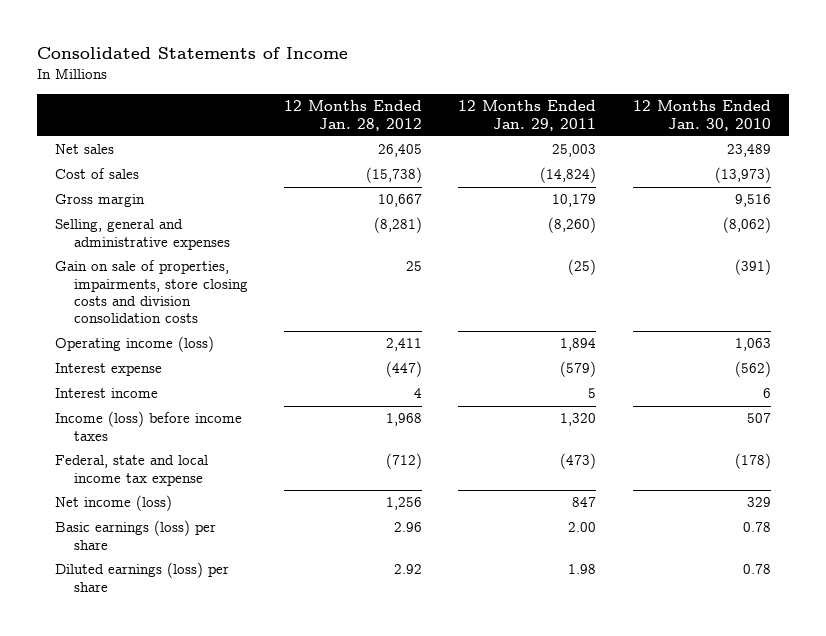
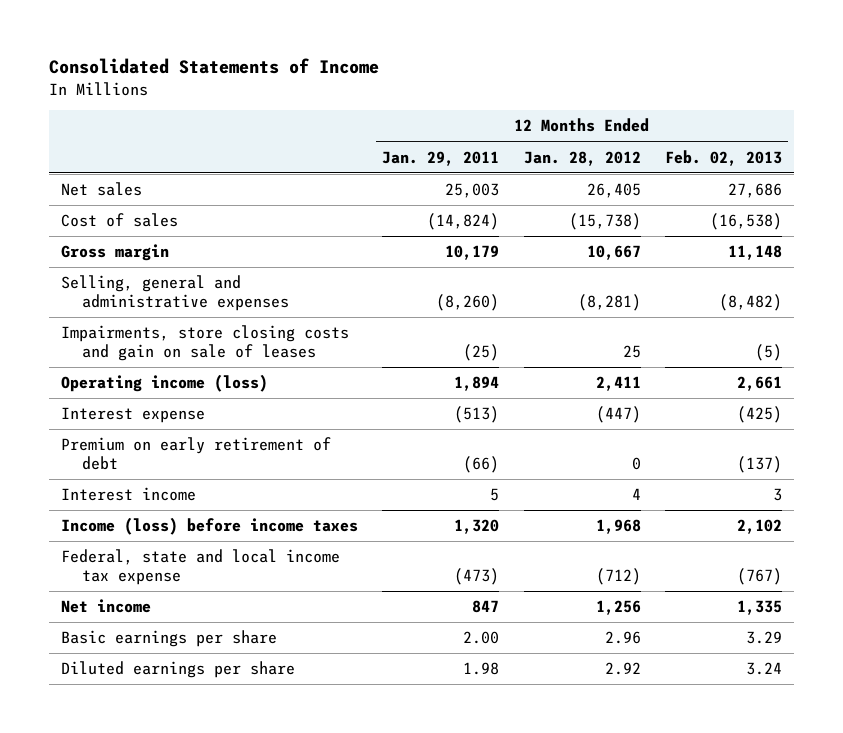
[632,100,771,131] 12 Months Ended Jan. 30, 2010 -> none
none -> [664,149,782,166] Feb. 02, 2013
[54,260,248,324] Gain on sale of properties, impairments, store closing costs and division consolidation costs -> [60,325,349,362] Impairments, store closing costs and gain on sale of leases
[560,361,597,378] (579) -> [454,406,500,424] (513)
none -> [60,437,331,471] Premium on early retirement of debt
[54,495,172,512] Net income (loss) -> [60,599,151,614] Net income
[54,520,216,550] Basic earnings (loss) per share -> [60,630,277,648] Basic earnings per share
[54,562,229,592] Diluted earnings (loss) per share -> [60,661,295,679] Diluted earnings per share

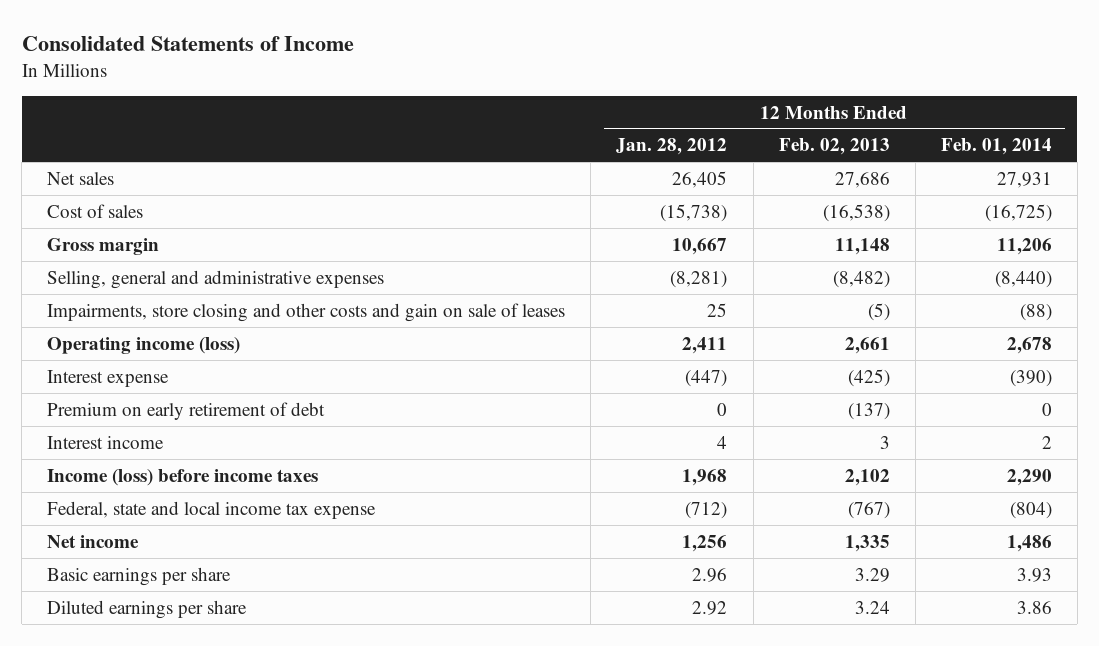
[382,150,500,166] Jan. 29, 2011 -> none
none -> [940,138,1052,156] Feb. 01, 2014
[60,325,349,362] Impairments, store closing costs and gain on sale of leases -> [47,302,566,322] Impairments, store closing and other costs and gain on sale of leases

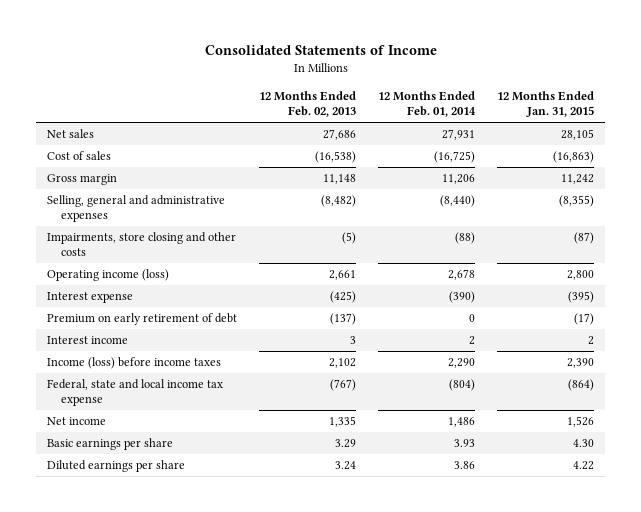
[616,138,728,156] Jan. 28, 2012 -> none
none -> [497,90,595,117] 12 Months Ended Jan. 31, 2015
[47,302,566,322] Impairments, store closing and other costs and gain on sale of leases -> [47,232,237,257] Impairments, store closing and other costs

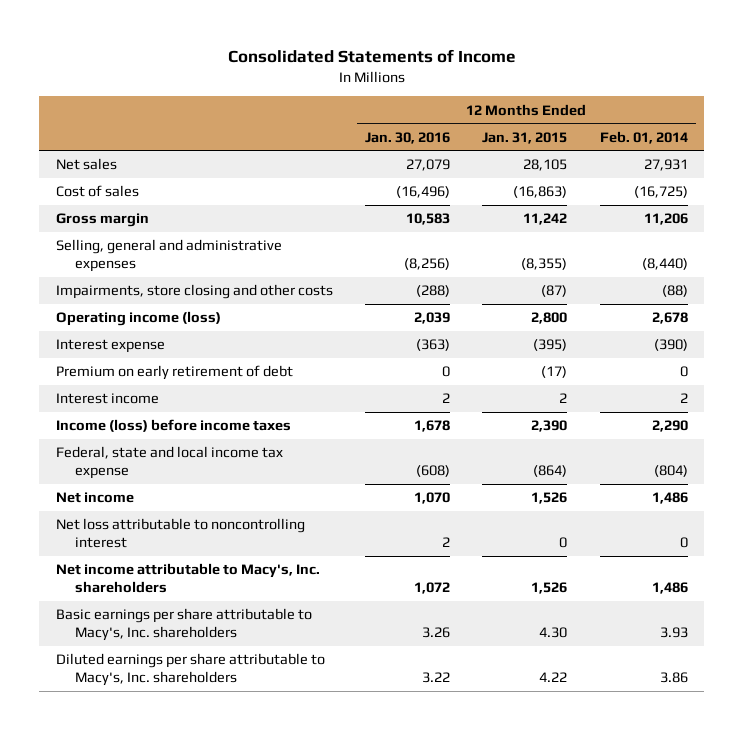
[259,90,357,117] 12 Months Ended Feb. 02, 2013 -> none
none -> [365,131,451,144] Jan. 30, 2016
none -> [55,518,305,548] Net loss attributable to noncontrolling interest
none -> [55,563,320,593] Net income attributable to Macy's, Inc. shareholders
[47,438,174,451] Basic earnings per share -> [55,608,312,641] Basic earnings per share attributable to Macy's, Inc. shareholders
[47,460,186,473] Diluted earnings per share -> [55,653,325,686] Diluted earnings per share attributable to Macy's, Inc. shareholders

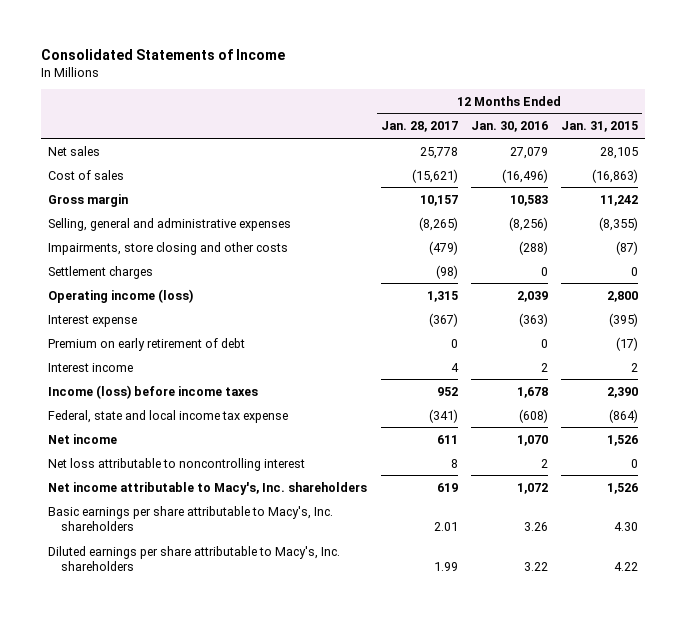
[599,130,688,144] Feb. 01, 2014 -> none
none -> [380,121,458,133] Jan. 28, 2017
none -> [48,265,154,279] Settlement charges

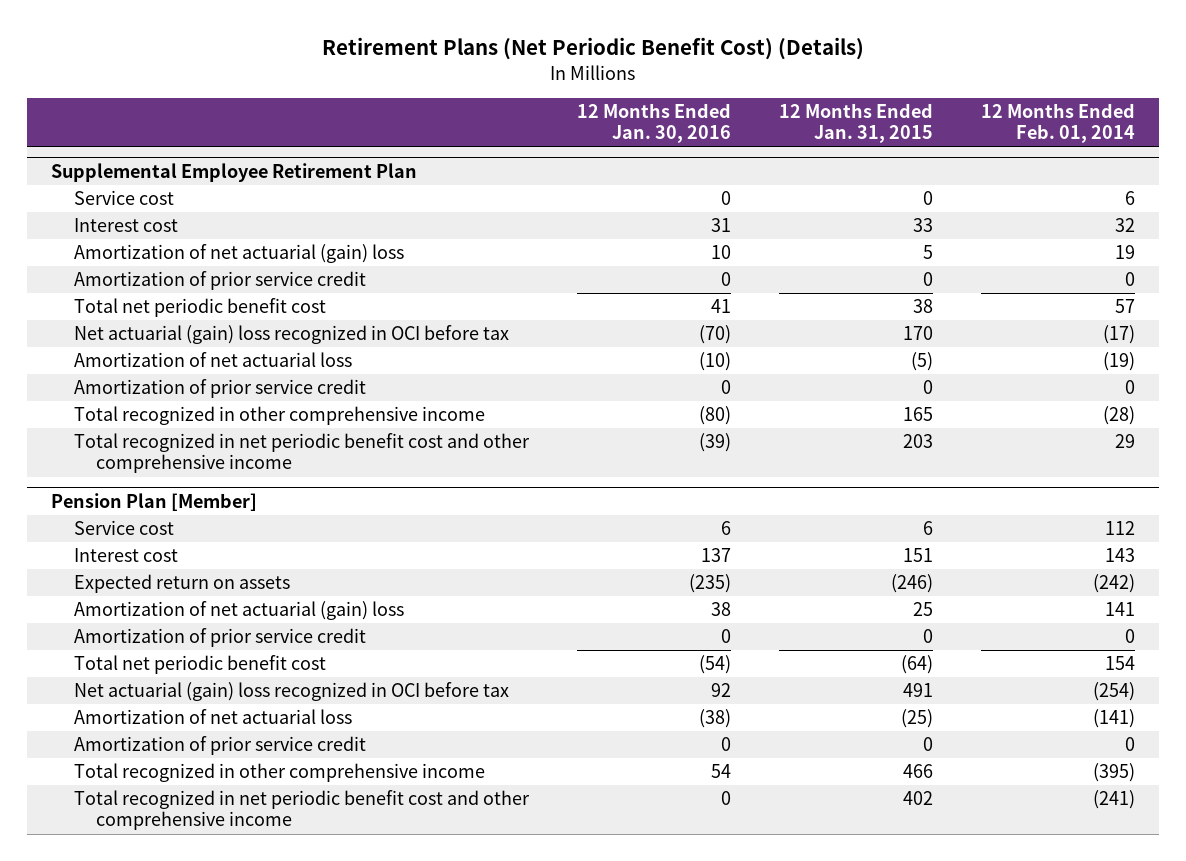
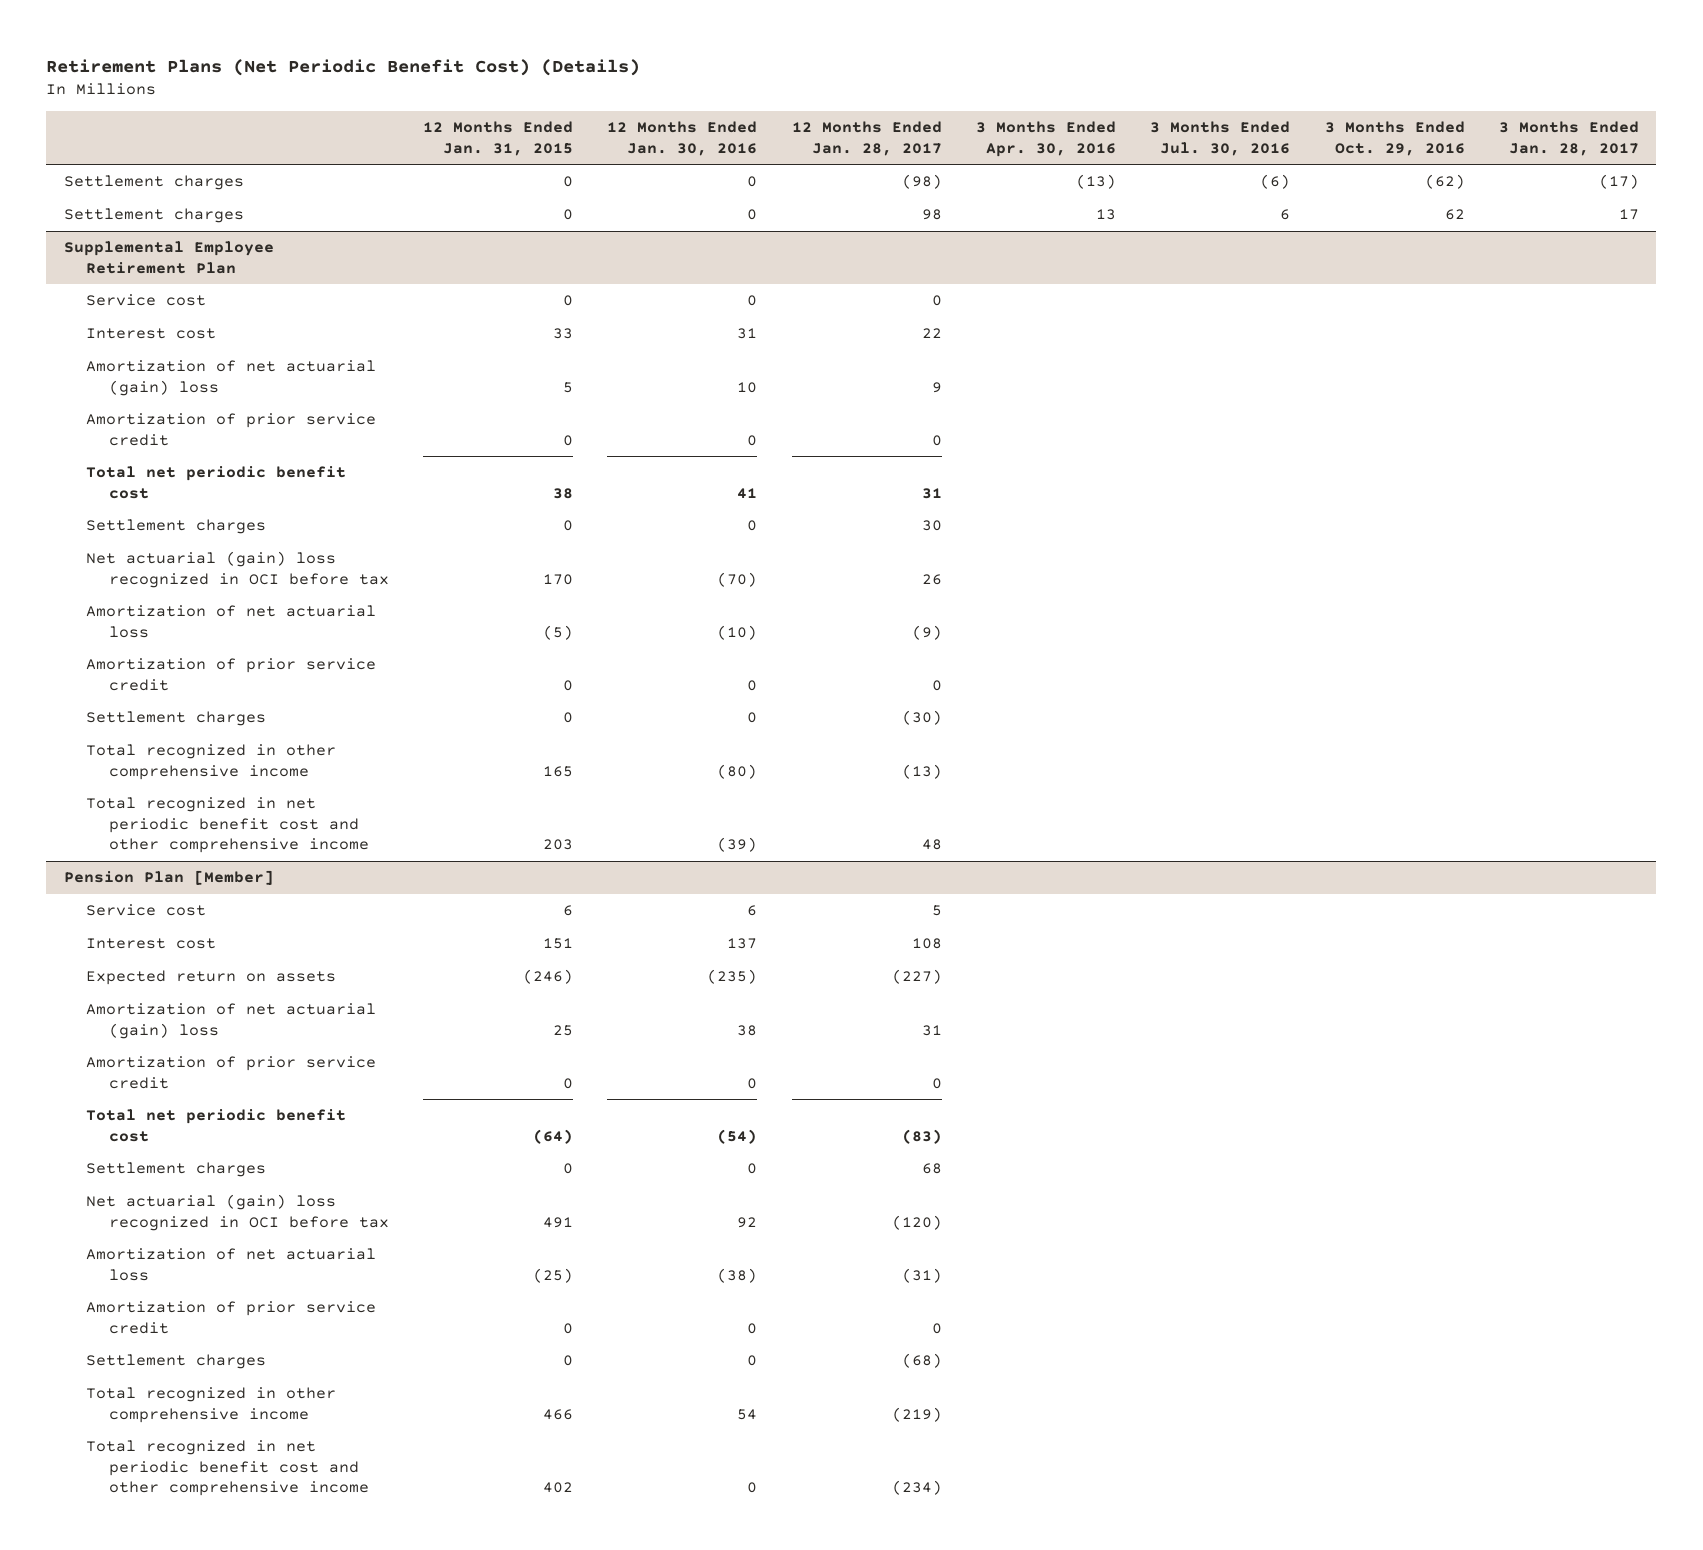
[981,102,1136,144] 12 Months Ended Feb. 01, 2014 -> none
none -> [791,121,942,156] 12 Months Ended Jan. 28, 2017
none -> [976,121,1117,157] 3 Months Ended Apr. 30, 2016
none -> [1150,121,1291,156] 3 Months Ended Jul. 30, 2016
none -> [1324,121,1465,156] 3 Months Ended Oct. 29, 2016
none -> [1499,121,1640,156] 3 Months Ended Jan. 28, 2017
none -> [63,175,244,191] Settlement charges
none -> [63,208,244,224] Settlement charges
none -> [86,519,267,535] Settlement charges
none -> [86,711,267,727] Settlement charges
none -> [86,1162,267,1178] Settlement charges
none -> [86,1354,267,1370] Settlement charges

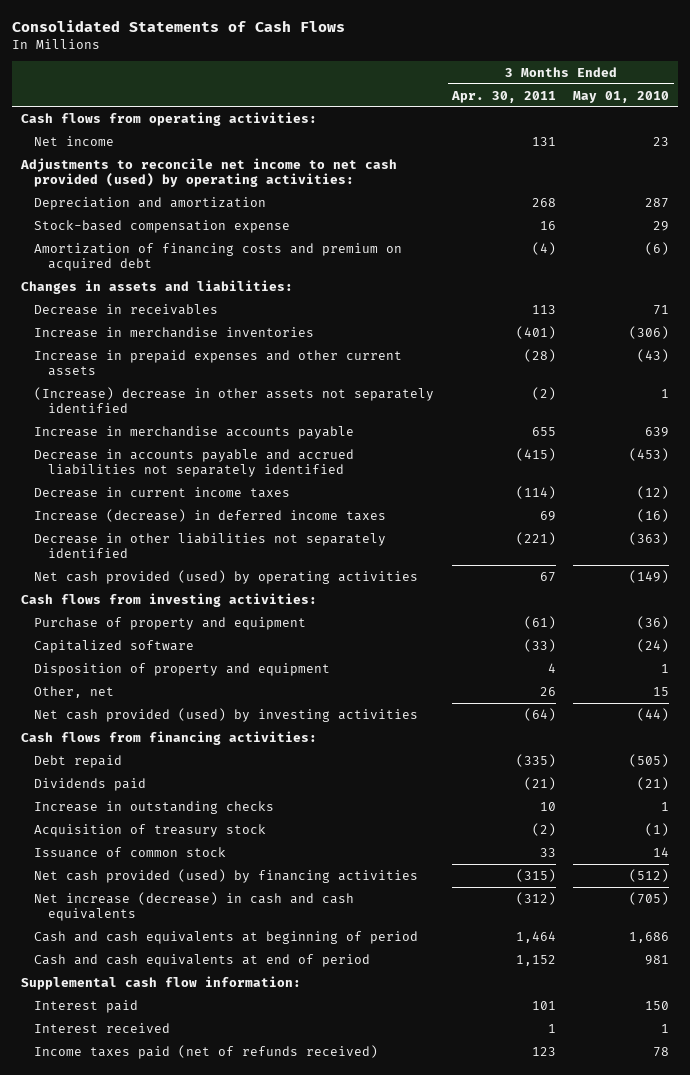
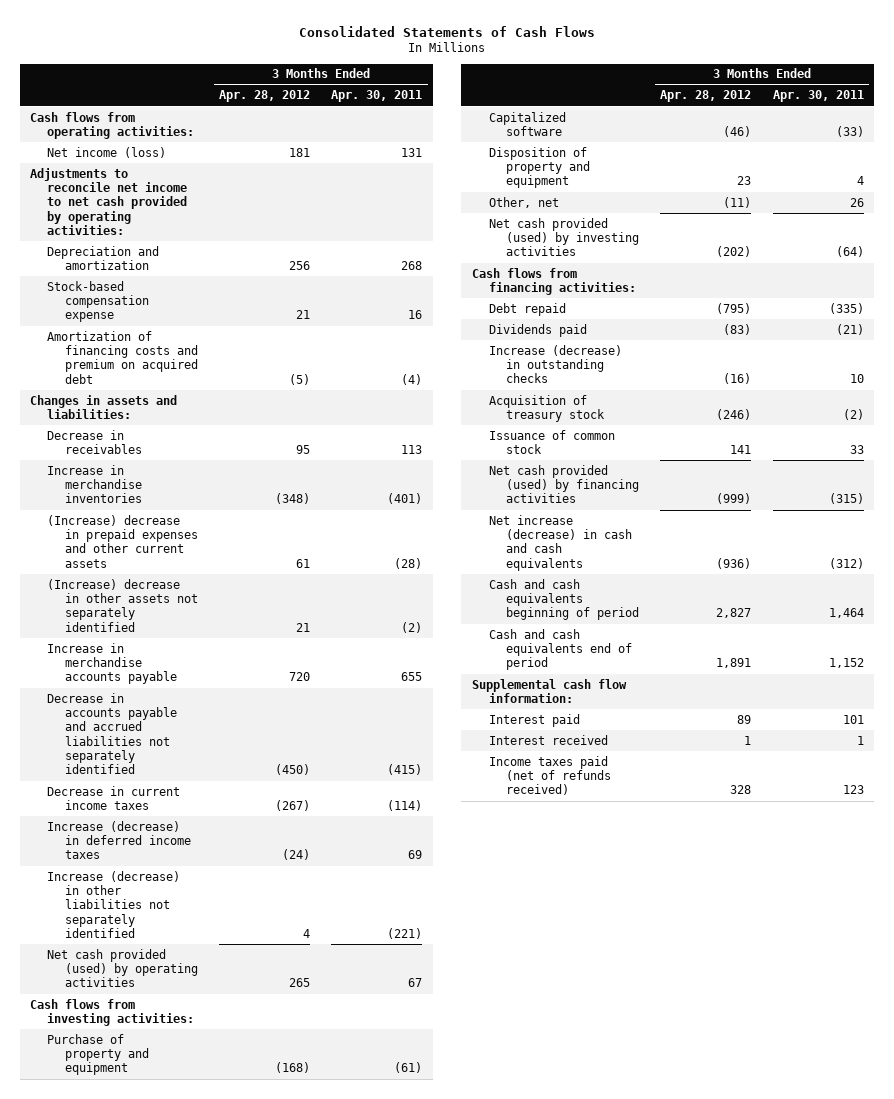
[573,90,670,103] May 01, 2010 -> none
none -> [218,90,310,103] Apr. 28, 2012
[34,135,115,146] Net income -> [47,146,167,158] Net income (loss)
[19,157,397,187] Adjustments to reconcile net income to net cash provided (used) by operating activities: -> [30,167,188,235] Adjustments to reconcile net income to net cash provided by operating activities:
[34,349,403,376] Increase in prepaid expenses and other current assets -> [47,514,198,568] (Increase) decrease in prepaid expenses and other current assets
[34,532,387,558] Decrease in other liabilities not separately identified -> [47,870,181,938] Increase (decrease) in other liabilities not separately identified
[34,800,275,814] Increase in outstanding checks -> [488,344,622,384] Increase (decrease) in outstanding checks
[34,930,419,944] Cash and cash equivalents at beginning of period -> [488,578,640,621] Cash and cash equivalents beginning of period
[34,953,371,967] Cash and cash equivalents at end of period -> [488,628,633,671] Cash and cash equivalents end of period

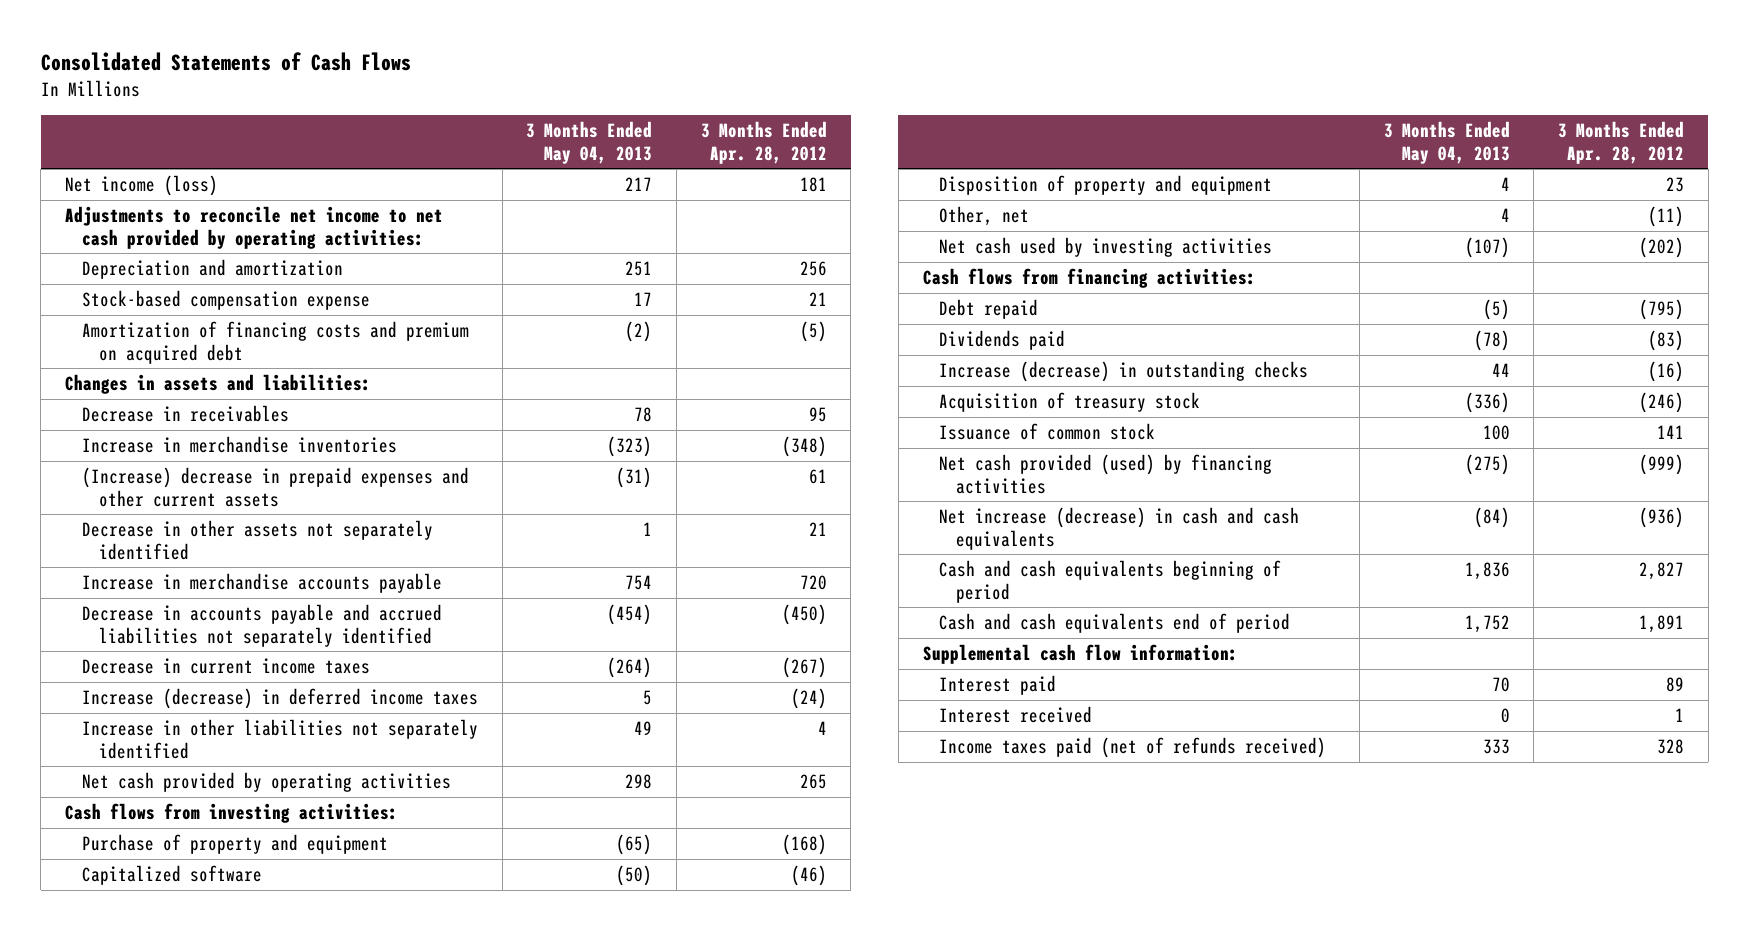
[331,90,423,103] Apr. 30, 2011 -> none
none -> [526,120,653,164] 3 Months Ended May 04, 2013
[30,111,195,139] Cash flows from operating activities: -> none
[47,578,198,632] (Increase) decrease in other assets not separately identified -> [81,519,433,560] Decrease in other assets not separately identified
[47,870,181,938] Increase (decrease) in other liabilities not separately identified -> [81,718,478,759] Increase in other liabilities not separately identified
[47,948,198,988] Net cash provided (used) by operating activities -> [81,771,451,792] Net cash provided by operating activities
[488,217,640,257] Net cash provided (used) by investing activities -> [939,236,1273,257] Net cash used by investing activities

